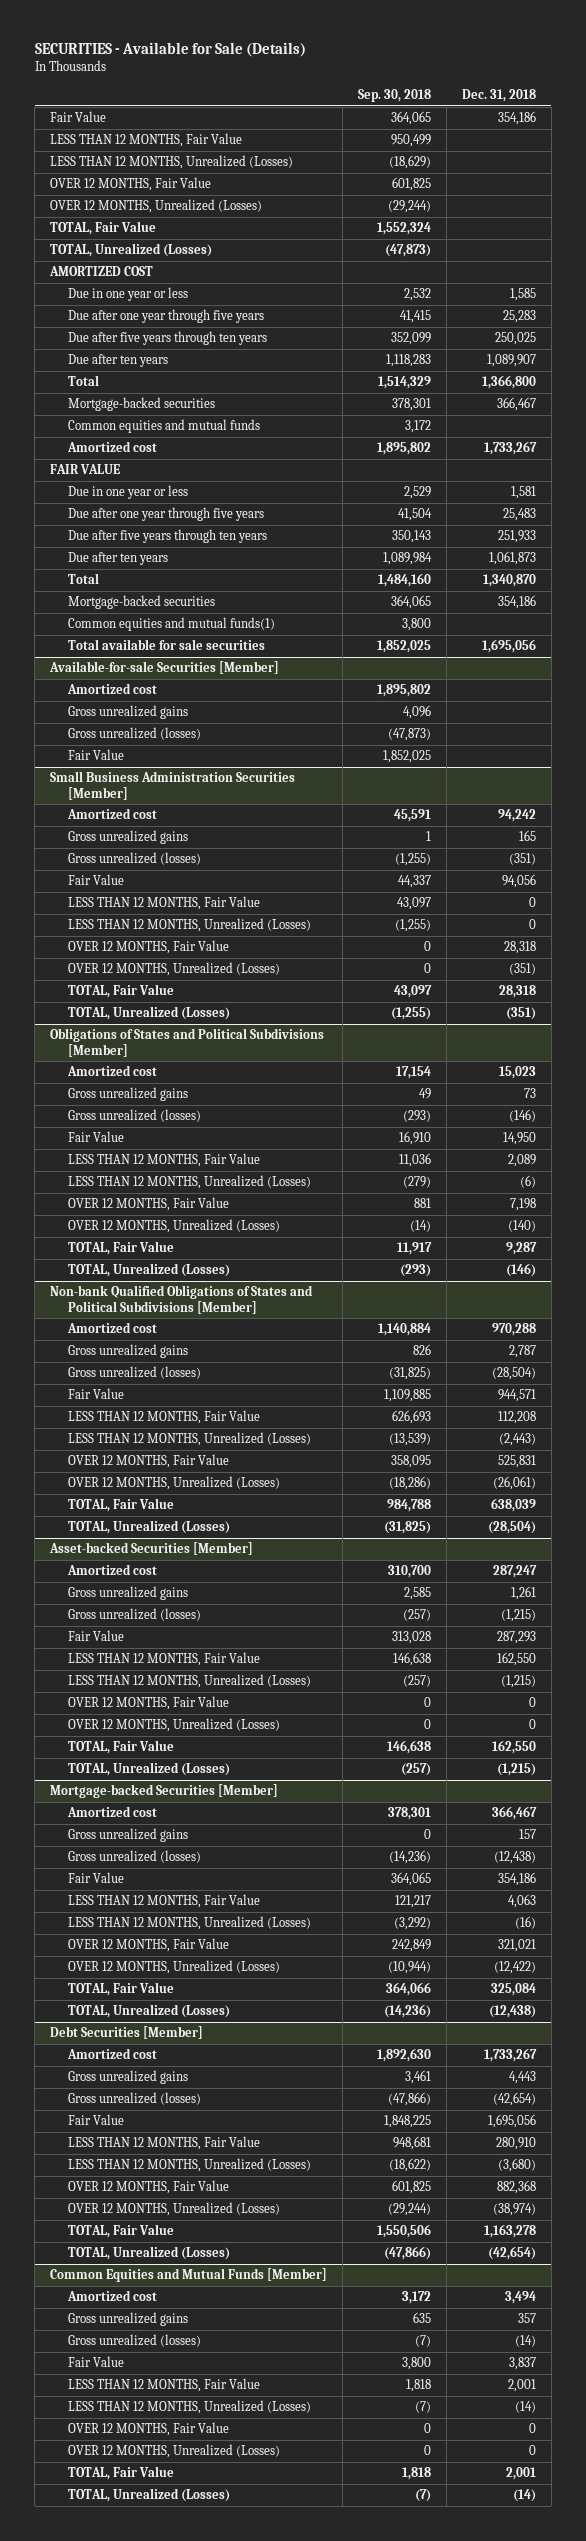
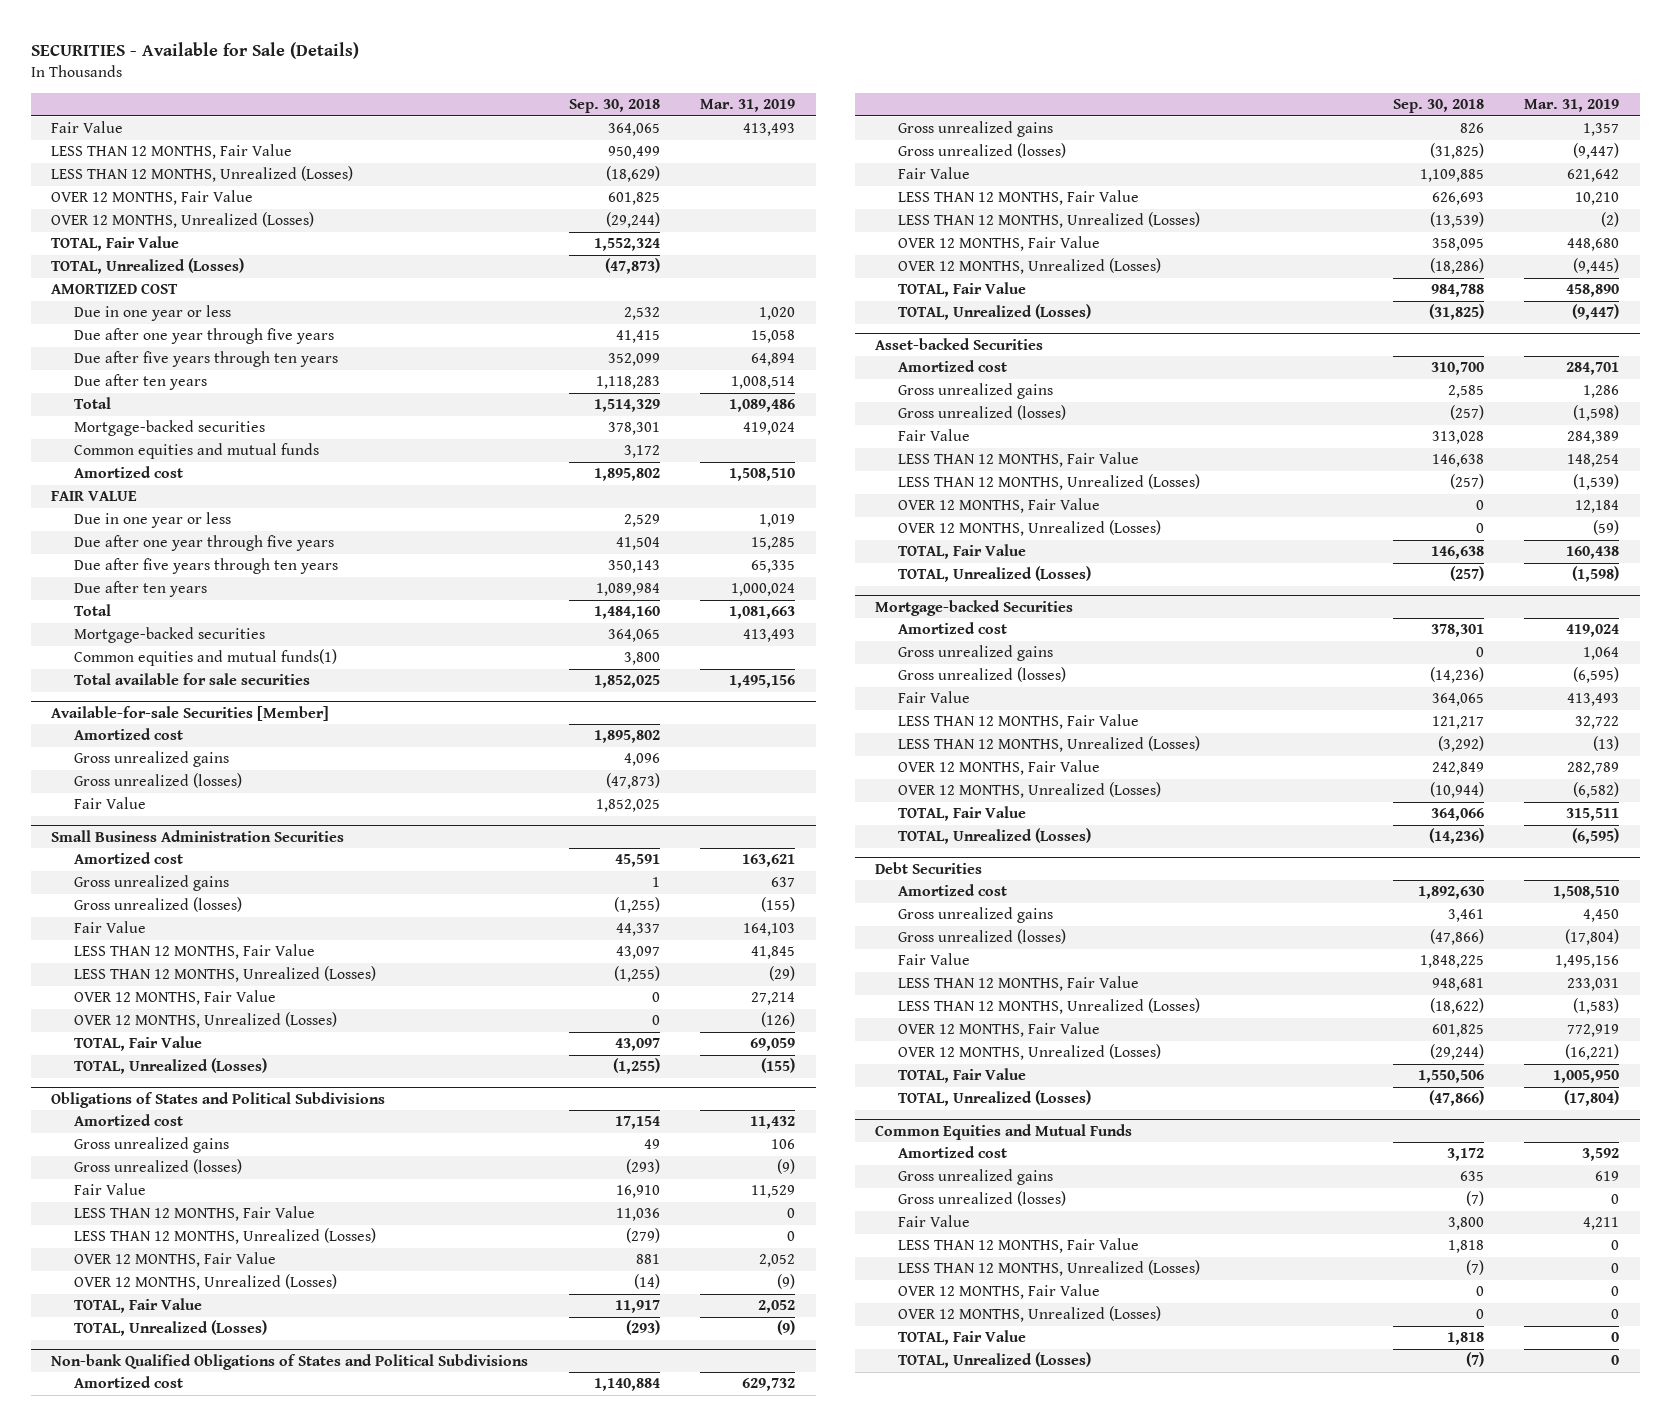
[461,89,536,103] Dec. 31, 2018 -> none
none -> [700,99,796,113] Mar. 31, 2019
[49,771,295,800] Small Business Administration Securities [Member] -> [51,829,345,842] Small Business Administration Securities
[49,1028,324,1057] Obligations of States and Political Subdivisions [Member] -> [51,1091,386,1108] Obligations of States and Political Subdivisions
[49,1285,313,1314] Non-bank Qualified Obligations of States and Political Subdivisions [Member] -> [51,1353,529,1370] Non-bank Qualified Obligations of States and Political Subdivisions
[48,1542,253,1556] Asset-backed Securities [Member] -> [875,337,1044,350] Asset-backed Securities
[49,1784,278,1799] Mortgage-backed Securities [Member] -> [875,599,1074,616] Mortgage-backed Securities
[49,2026,203,2040] Debt Securities [Member] -> [875,861,983,874] Debt Securities
[49,2268,327,2283] Common Equities and Mutual Funds [Member] -> [875,1123,1133,1140] Common Equities and Mutual Funds

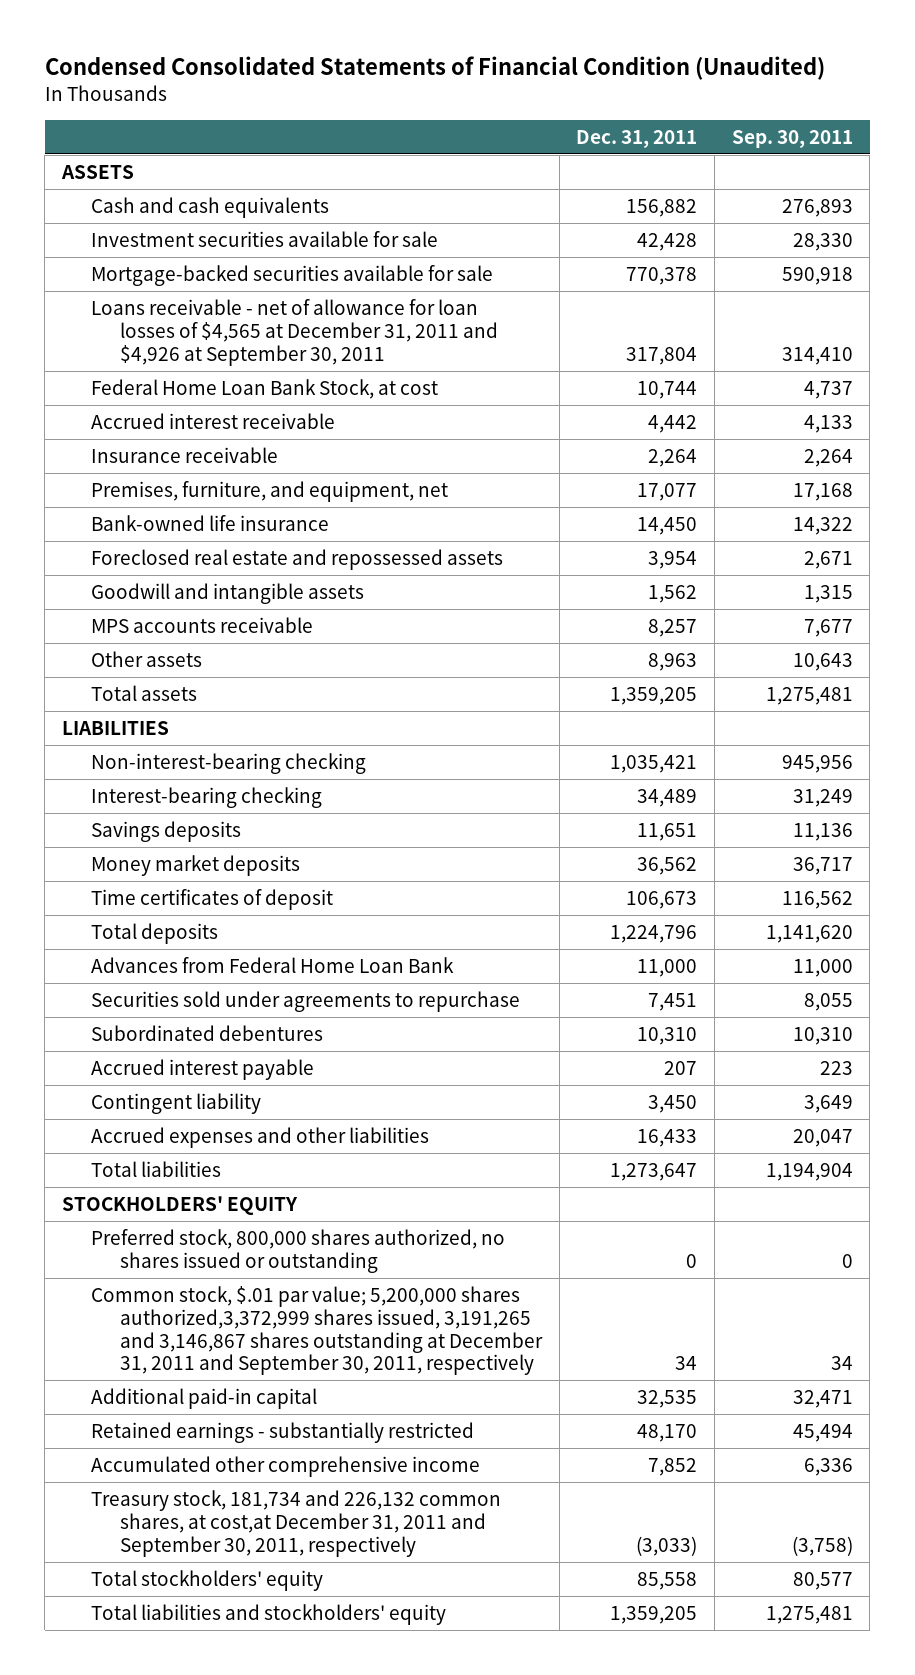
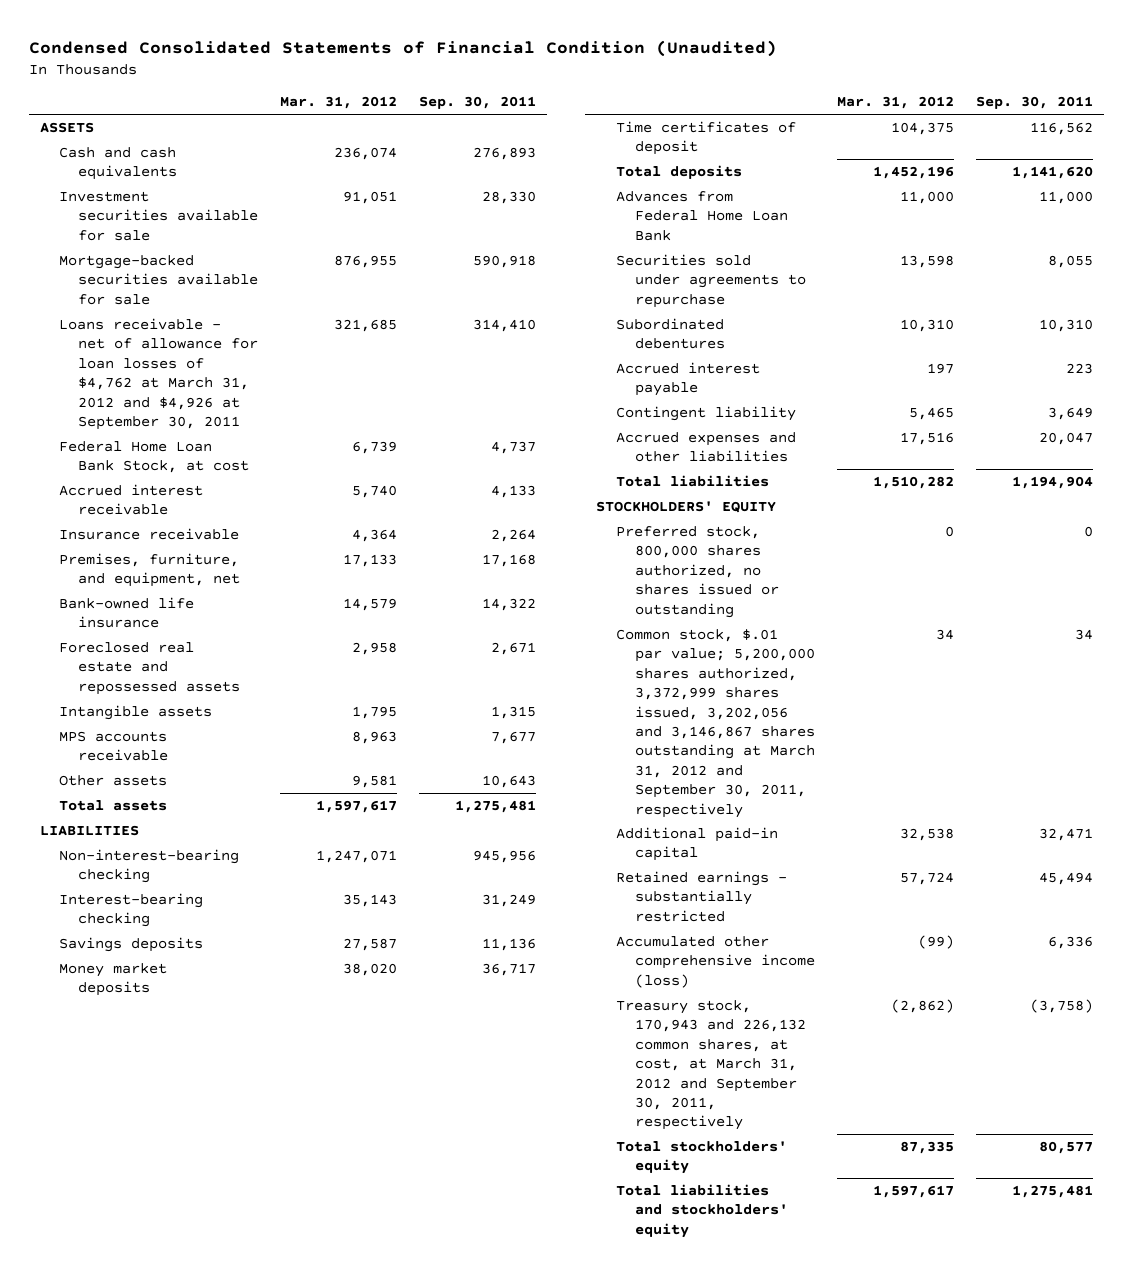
[576,129,698,148] Dec. 31, 2011 -> none
none -> [279,96,397,110] Mar. 31, 2012
[90,299,498,366] Loans receivable - net of allowance for loan losses of $4,565 at December 31, 2011 and $4,926 at September 30, 2011 -> [58,318,258,430] Loans receivable - net of allowance for loan losses of $4,762 at March 31, 2012 and $4,926 at September 30, 2011
[90,583,364,605] Goodwill and intangible assets -> [58,705,212,721] Intangible assets
[90,1286,543,1376] Common stock, $.01 par value; 5,200,000 shares authorized,3,372,999 shares issued, 3,191,265 and 3,146,867 shares outstanding at December 31, 2011 and September 30, 2011, respectively -> [615,629,815,818] Common stock, $.01 par value; 5,200,000 shares authorized, 3,372,999 shares issued, 3,202,056 and 3,146,867 shares outstanding at March 31, 2012 and September 30, 2011, respectively
[90,1456,480,1478] Accumulated other comprehensive income -> [615,936,815,988] Accumulated other comprehensive income (loss)
[90,1490,501,1557] Treasury stock, 181,734 and 226,132 common shares, at cost,at December 31, 2011 and September 30, 2011, respectively -> [615,1000,806,1131] Treasury stock, 170,943 and 226,132 common shares, at cost, at March 31, 2012 and September 30, 2011, respectively

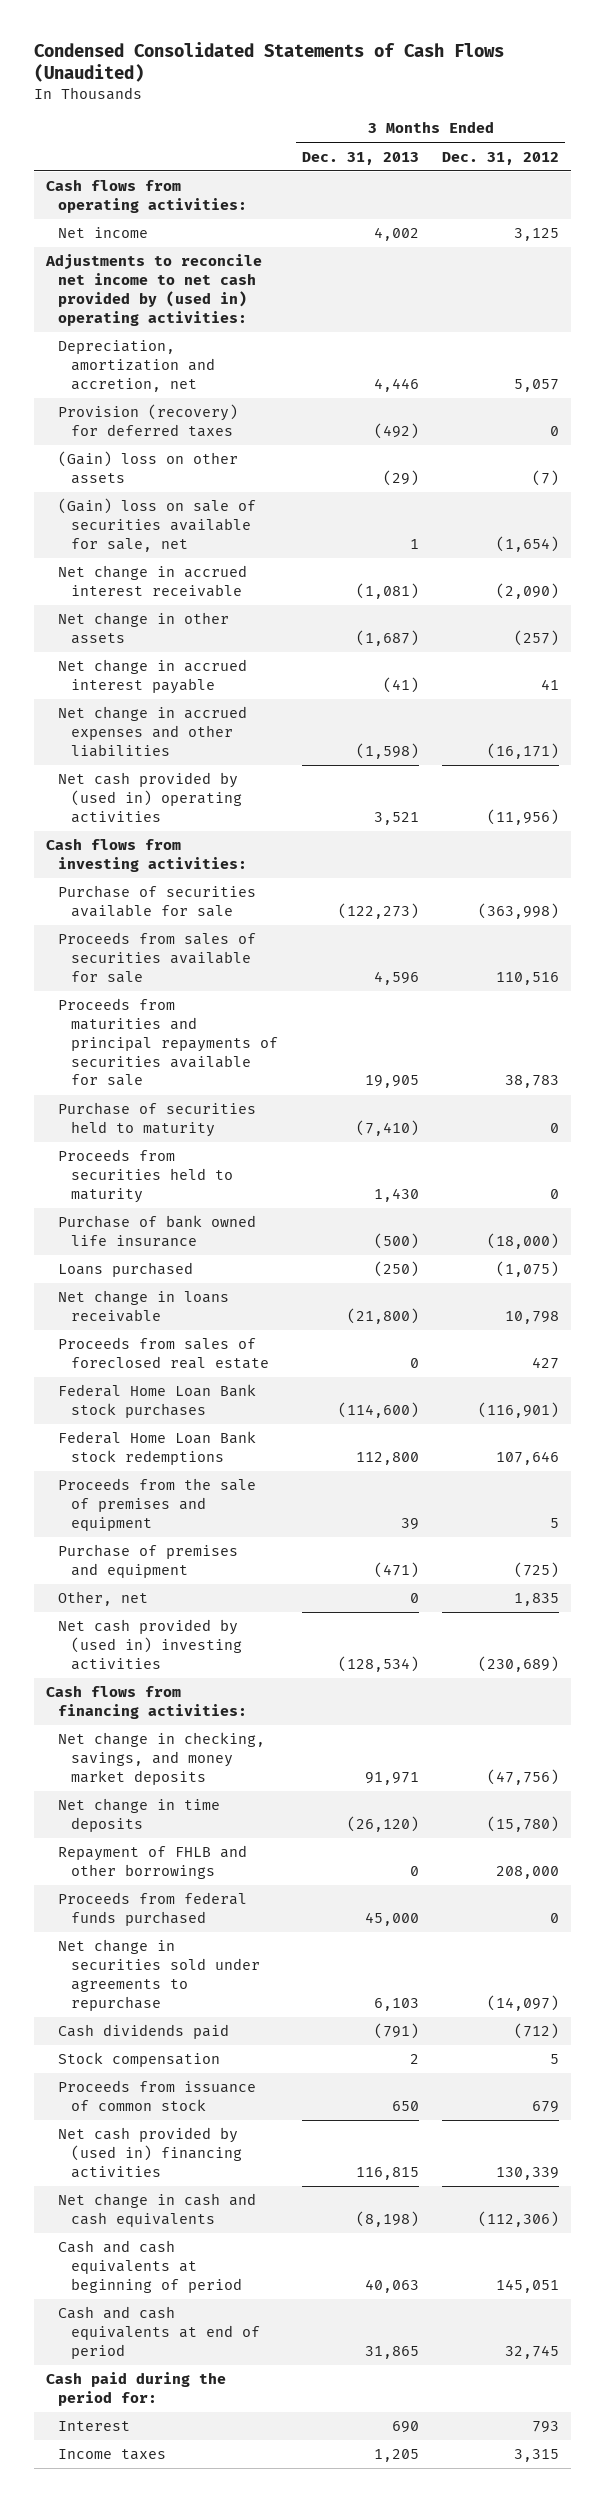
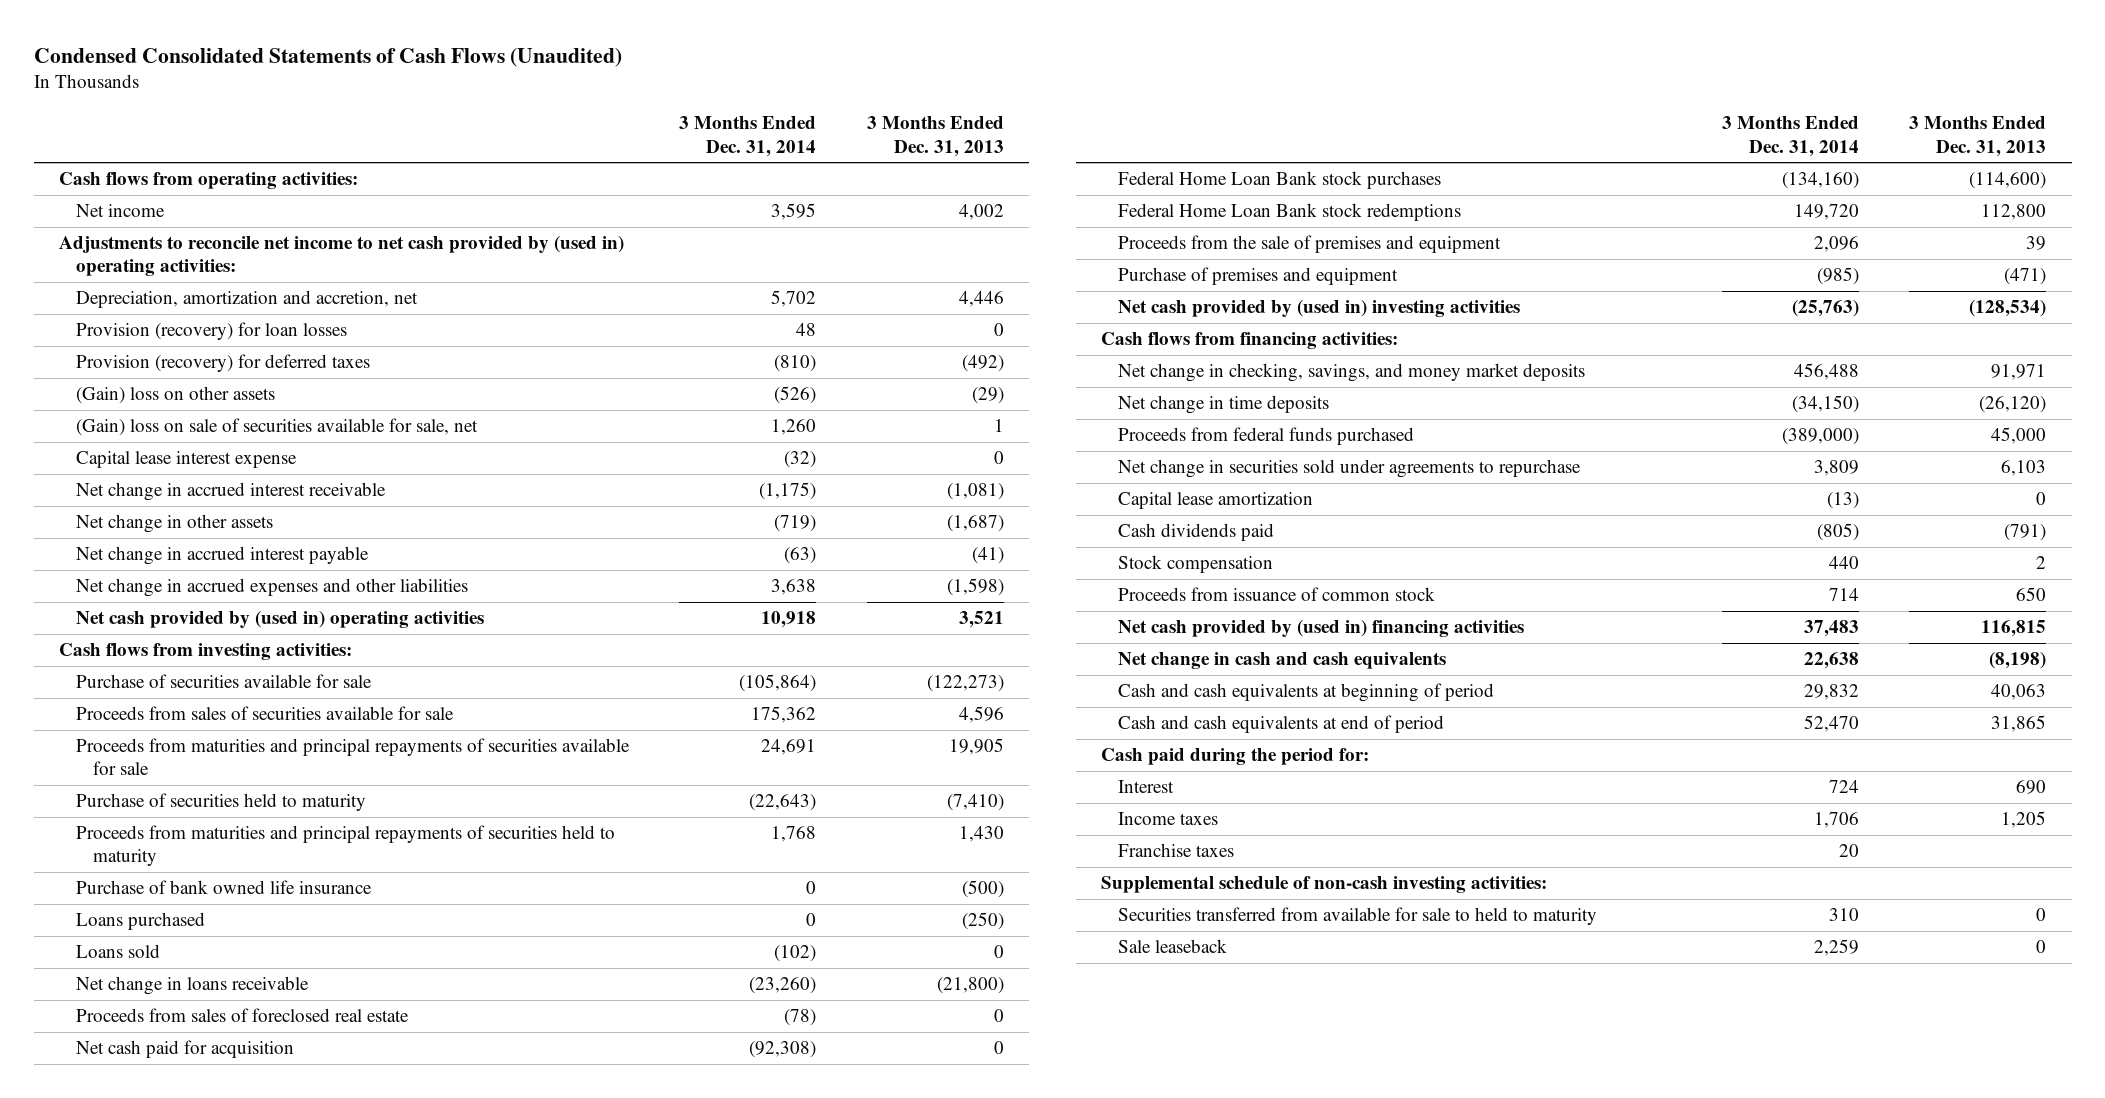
[442,151,560,165] Dec. 31, 2012 -> none
none -> [679,116,817,157] 3 Months Ended Dec. 31, 2014
none -> [75,322,347,341] Provision (recovery) for loan losses
none -> [75,451,297,469] Capital lease interest expense
[58,1149,234,1203] Proceeds from securities held to maturity -> [75,825,615,867] Proceeds from maturities and principal repayments of securities held to maturity
none -> [75,944,160,959] Loans sold
none -> [75,1040,294,1059] Net cash paid for acquisition
[58,1591,149,1607] Other, net -> none
[58,1845,248,1880] Repayment of FHLB and other borrowings -> none
none -> [1118,492,1314,510] Capital lease amortization
none -> [1118,843,1235,858] Franchise taxes
none -> [1101,876,1548,894] Supplemental schedule of non-cash investing activities:
none -> [1118,907,1598,926] Securities transferred from available for sale to held to maturity
none -> [1118,939,1228,954] Sale leaseback

